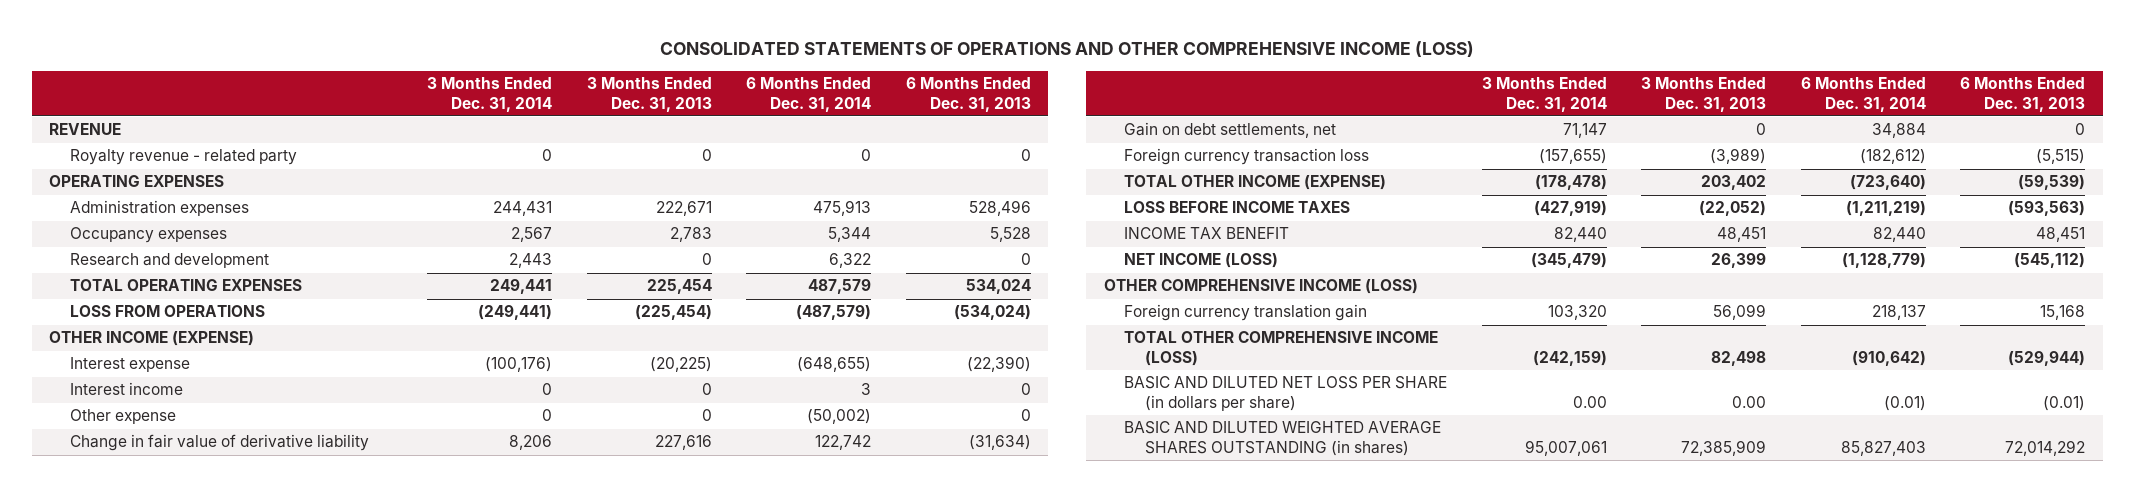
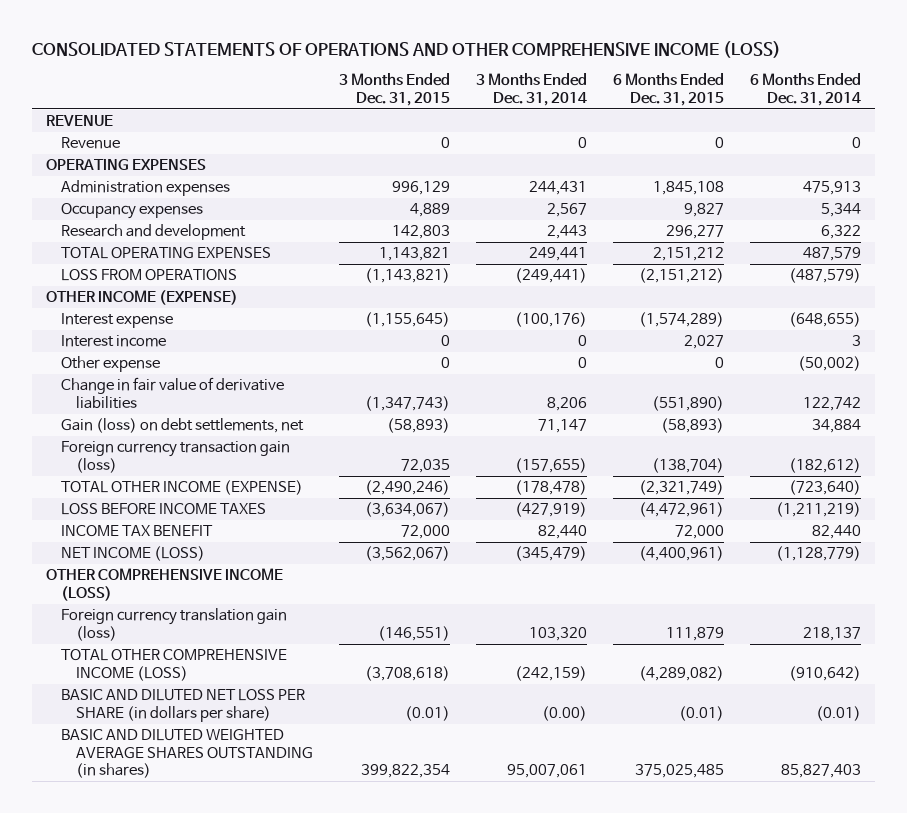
[586,77,712,112] 3 Months Ended Dec. 31, 2013 -> none
[905,77,1031,112] 6 Months Ended Dec. 31, 2013 -> none
none -> [339,73,451,106] 3 Months Ended Dec. 31, 2015
none -> [613,73,725,106] 6 Months Ended Dec. 31, 2015
[69,149,297,166] Royalty revenue - related party -> [60,137,120,150] Revenue
[69,434,369,452] Change in fair value of derivative liability -> [60,377,284,409] Change in fair value of derivative liabilities
[1124,122,1337,139] Gain on debt settlements, net -> [60,418,304,434] Gain (loss) on debt settlements, net
[1124,148,1370,166] Foreign currency transaction loss -> [60,441,290,473] Foreign currency transaction gain (loss)
[1124,304,1368,322] Foreign currency translation gain -> [60,608,287,641] Foreign currency translation gain (loss)
[1572,395,1607,408] 0.00 -> [542,705,588,721] (0.00)

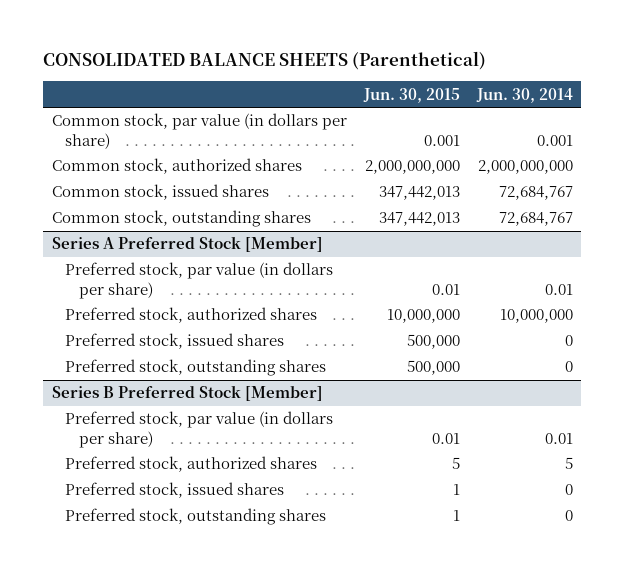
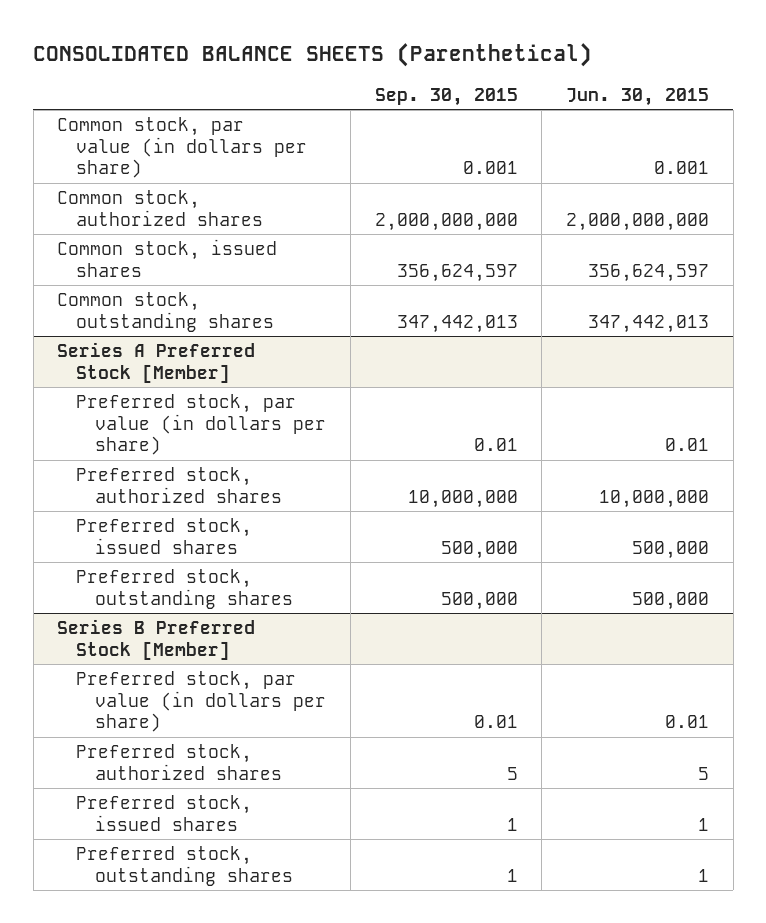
[475,87,573,103] Jun. 30, 2014 -> none
none -> [374,87,518,106] Sep. 30, 2015
[378,186,460,201] 347,442,013 -> [588,263,710,282] 356,624,597

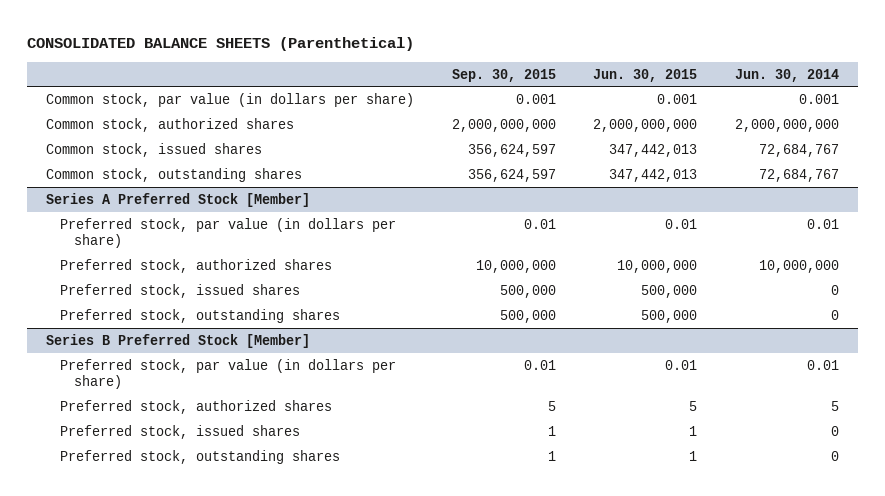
none -> [735,68,840,82] Jun. 30, 2014
[588,263,710,282] 356,624,597 -> [609,143,698,157] 347,442,013
[396,314,518,333] 347,442,013 -> [467,168,556,182] 356,624,597

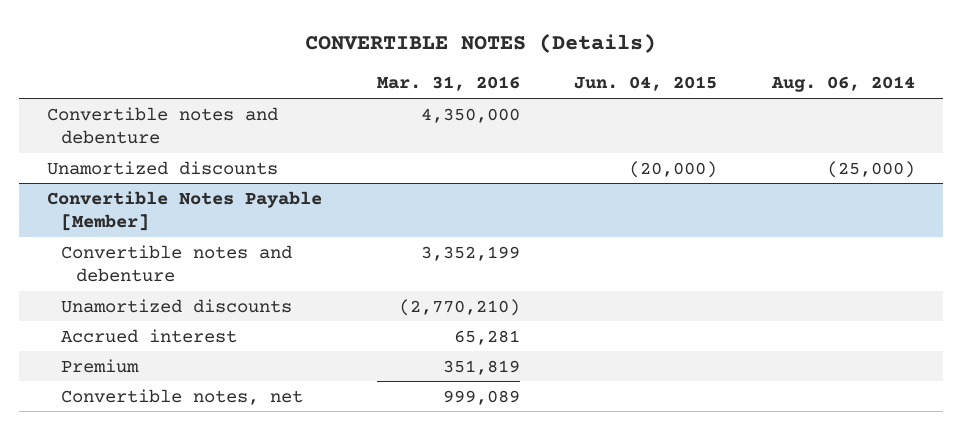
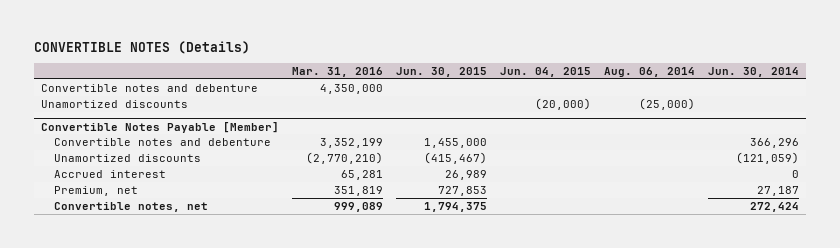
none -> [396,66,488,77] Jun. 30, 2015
none -> [708,66,800,77] Jun. 30, 2014
[61,358,140,373] Premium -> [53,186,138,197] Premium, net

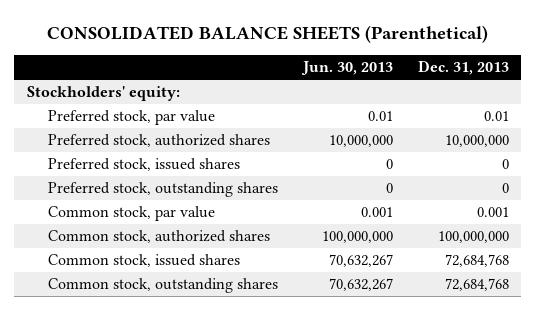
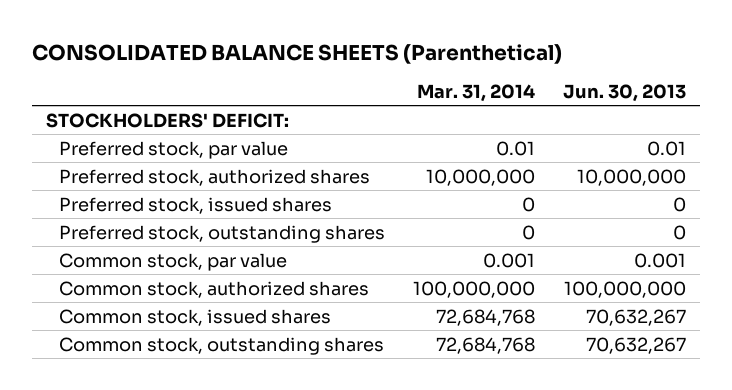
[417,60,509,76] Dec. 31, 2013 -> none
none -> [417,84,536,103] Mar. 31, 2014
[26,86,180,102] Stockholders' equity: -> [45,112,289,128] STOCKHOLDERS' DEFICIT:

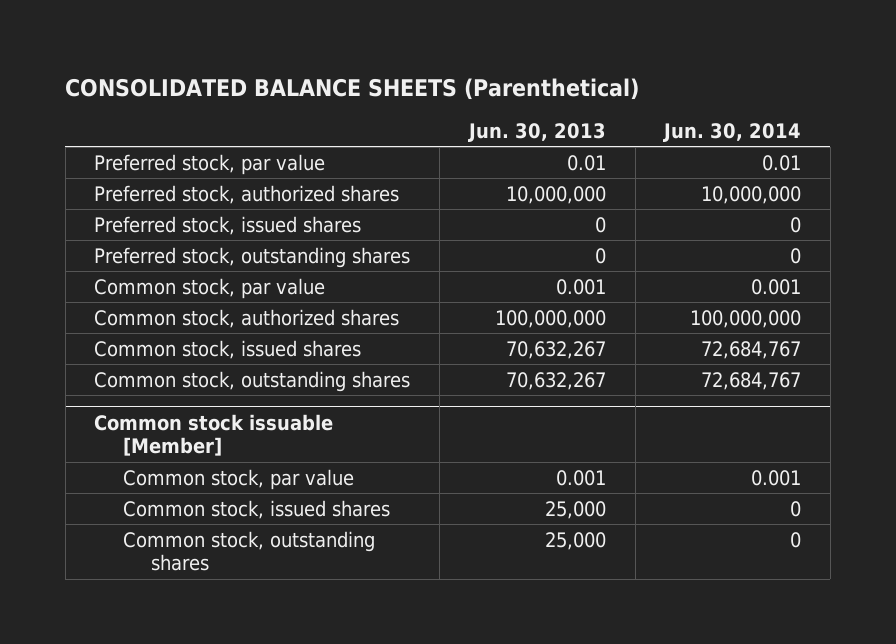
[417,84,536,103] Mar. 31, 2014 -> none
none -> [663,122,802,142] Jun. 30, 2014
[45,112,289,128] STOCKHOLDERS' DEFICIT: -> none
none -> [94,413,334,456] Common stock issuable [Member]
none -> [122,468,354,490] Common stock, par value
none -> [122,499,390,519] Common stock, issued shares
none -> [122,530,375,572] Common stock, outstanding shares

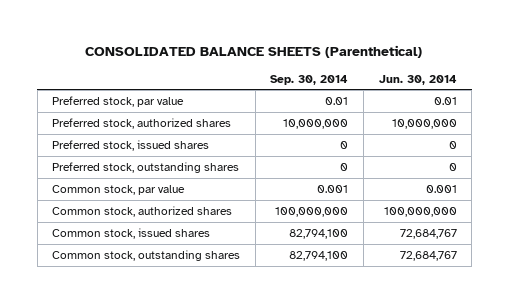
[467,122,606,142] Jun. 30, 2013 -> none
none -> [270,74,349,85] Sep. 30, 2014
[94,413,334,456] Common stock issuable [Member] -> none
[122,468,354,490] Common stock, par value -> none
[122,499,390,519] Common stock, issued shares -> none
[122,530,375,572] Common stock, outstanding shares -> none

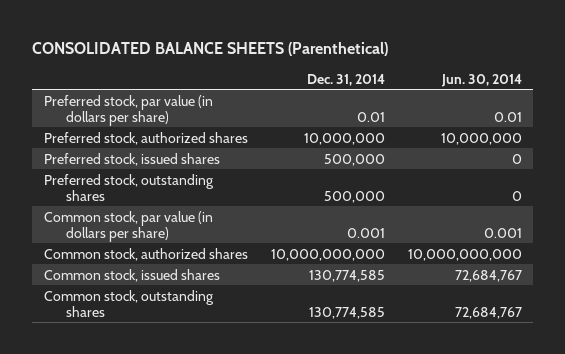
[270,74,349,85] Sep. 30, 2014 -> none
none -> [306,73,385,86] Dec. 31, 2014
[52,95,185,107] Preferred stock, par value -> [43,94,213,126] Preferred stock, par value (in dollars per share)
[52,184,186,195] Common stock, par value -> [43,210,213,242] Common stock, par value (in dollars per share)
[383,206,457,217] 100,000,000 -> [407,248,522,261] 10,000,000,000

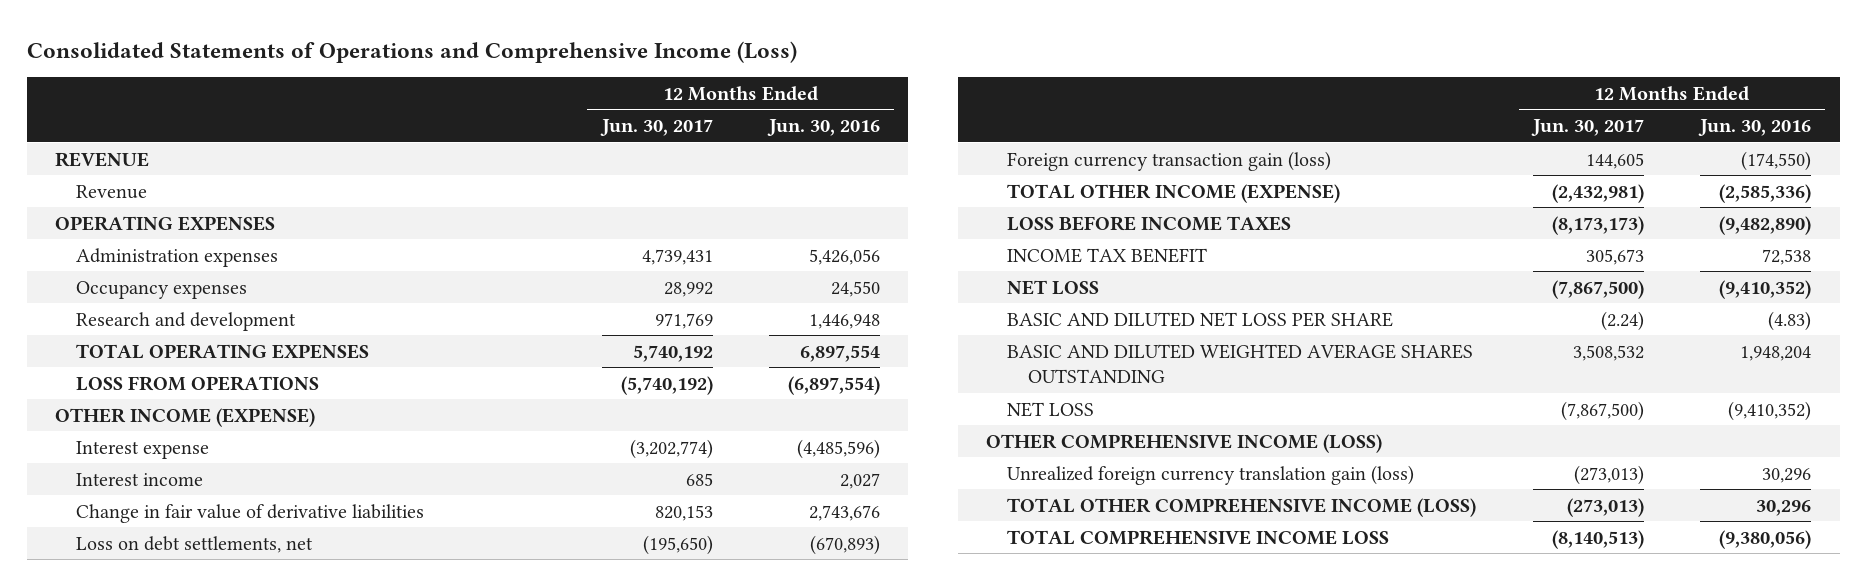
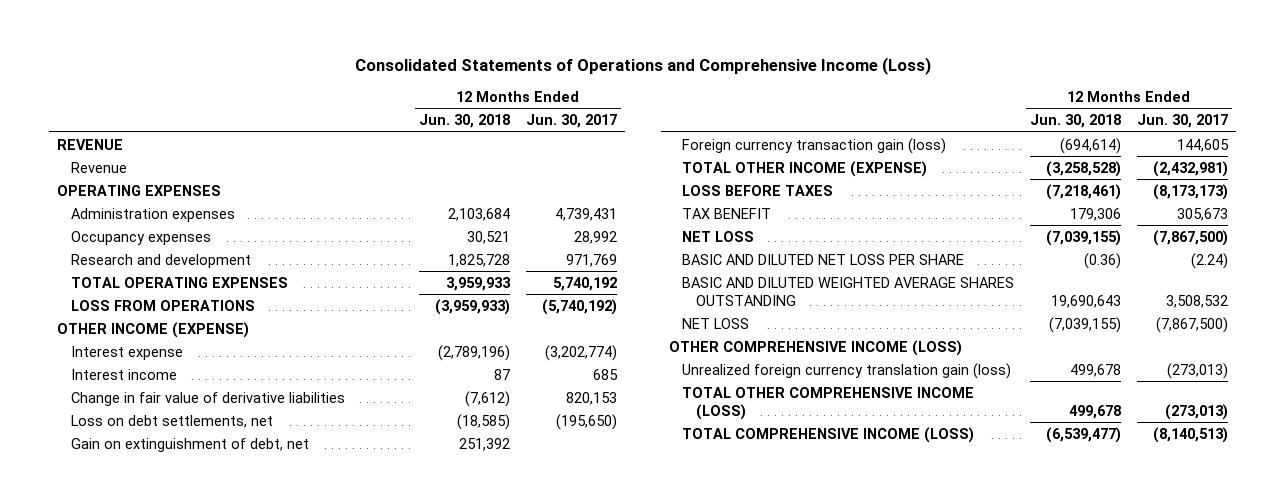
[767,119,881,137] Jun. 30, 2016 -> none
none -> [418,114,510,129] Jun. 30, 2018
none -> [70,437,309,452] Gain on extinguishment of debt, net
[1007,215,1292,231] LOSS BEFORE INCOME TAXES -> [682,184,834,196] LOSS BEFORE TAXES
[1007,247,1208,263] INCOME TAX BENEFIT -> [682,207,772,219] TAX BENEFIT
[1007,529,1390,545] TOTAL COMPREHENSIVE INCOME LOSS -> [682,426,975,443] TOTAL COMPREHENSIVE INCOME (LOSS)

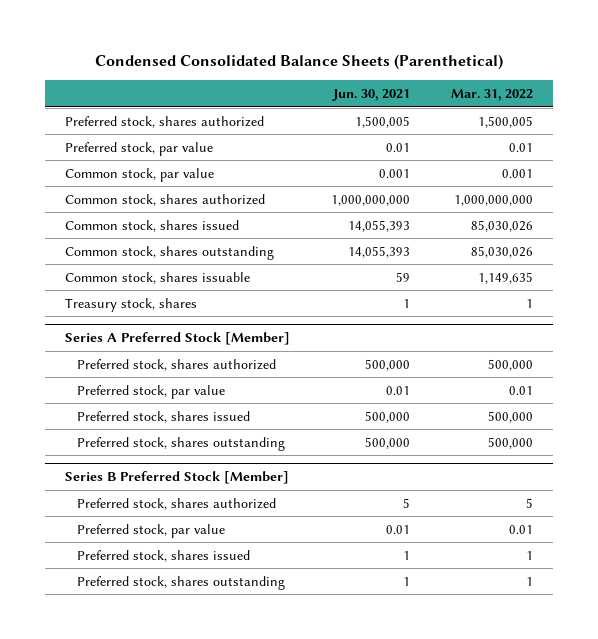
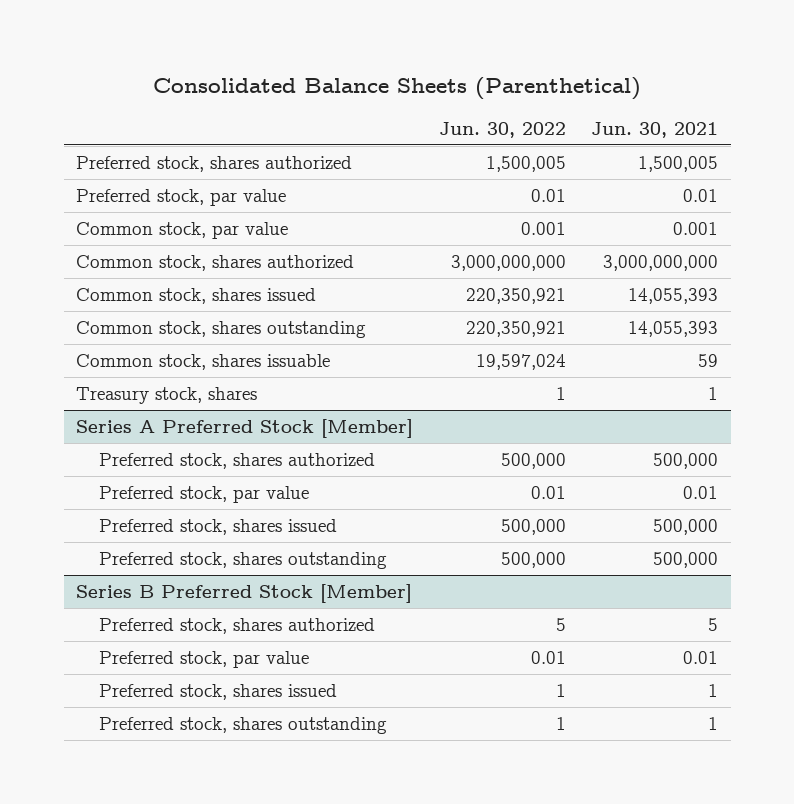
[95,54,504,71] Condensed Consolidated Balance Sheets (Parenthetical) -> [153,77,642,101] Consolidated Balance Sheets (Parenthetical)
[451,88,534,101] Mar. 31, 2022 -> none
none -> [438,121,566,138] Jun. 30, 2022
[331,194,411,206] 1,000,000,000 -> [603,255,719,272] 3,000,000,000

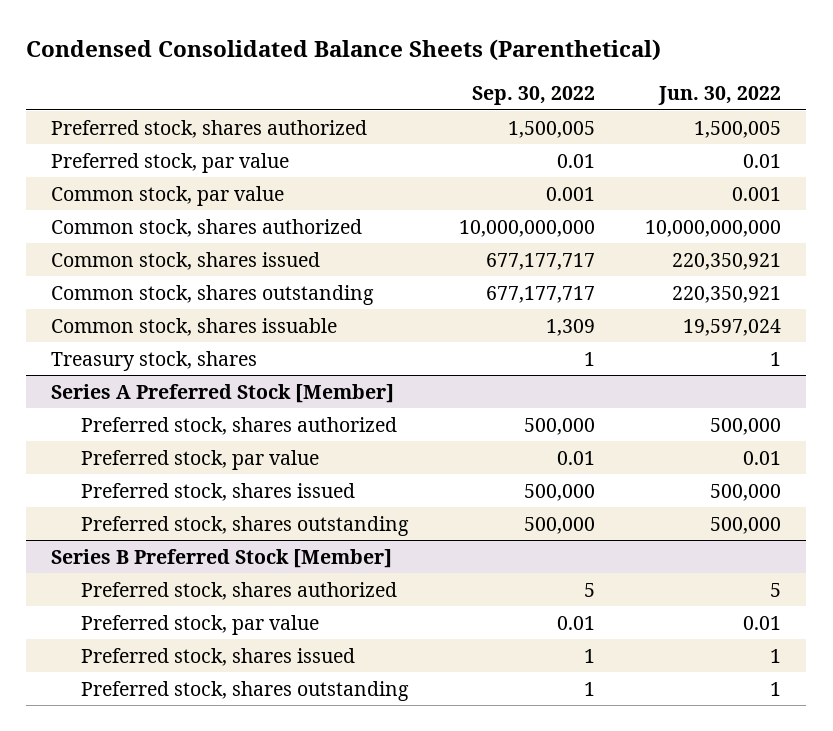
[153,77,642,101] Consolidated Balance Sheets (Parenthetical) -> [26,38,662,61] Condensed Consolidated Balance Sheets (Parenthetical)
[591,121,719,138] Jun. 30, 2021 -> none
none -> [471,86,595,106] Sep. 30, 2022
[450,255,566,272] 3,000,000,000 -> [645,219,782,237] 10,000,000,000

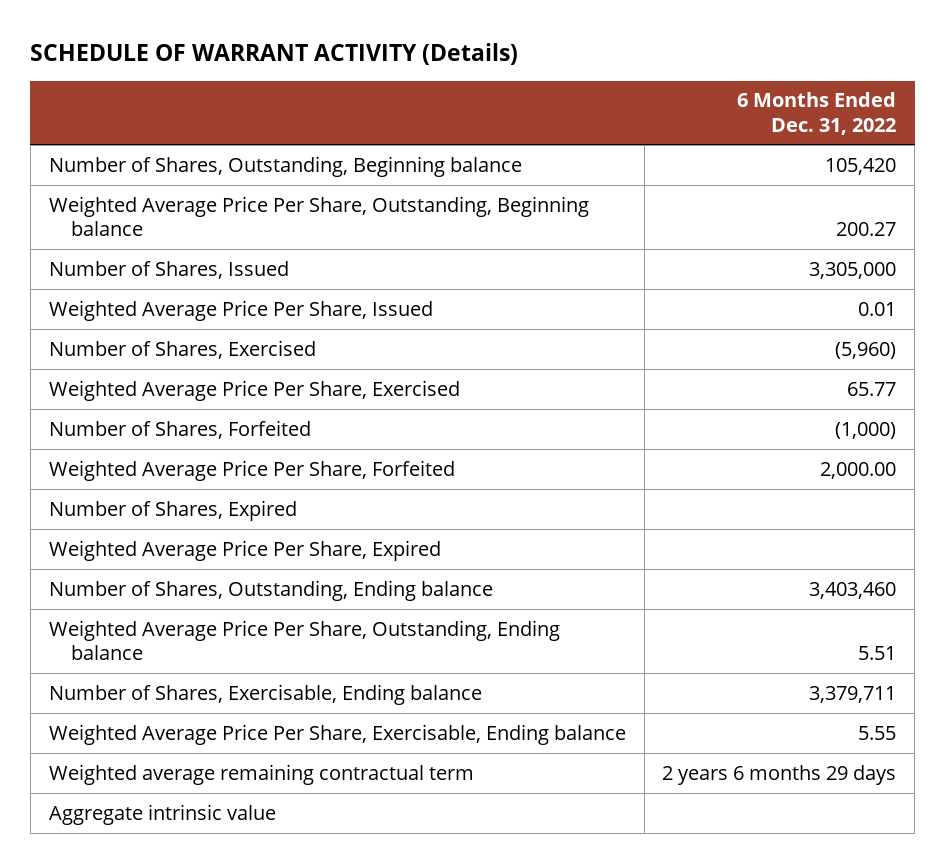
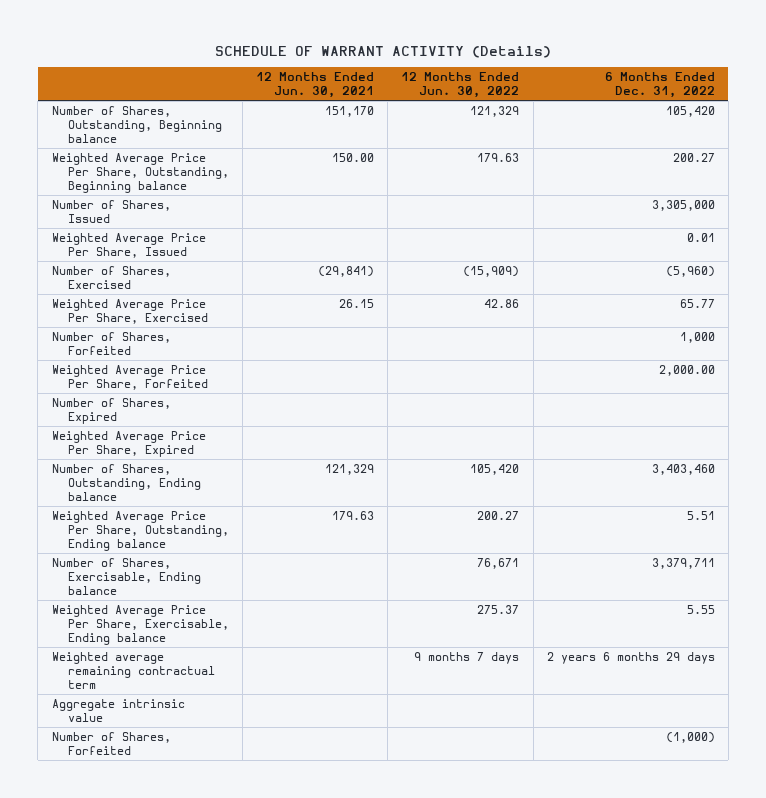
none -> [256,71,375,98] 12 Months Ended Jun. 30, 2021
none -> [401,71,520,98] 12 Months Ended Jun. 30, 2022
none -> [51,331,171,355] Number of Shares, Forfeited
[48,419,311,439] Number of Shares, Forfeited -> [51,731,171,755] Number of Shares, Forfeited

